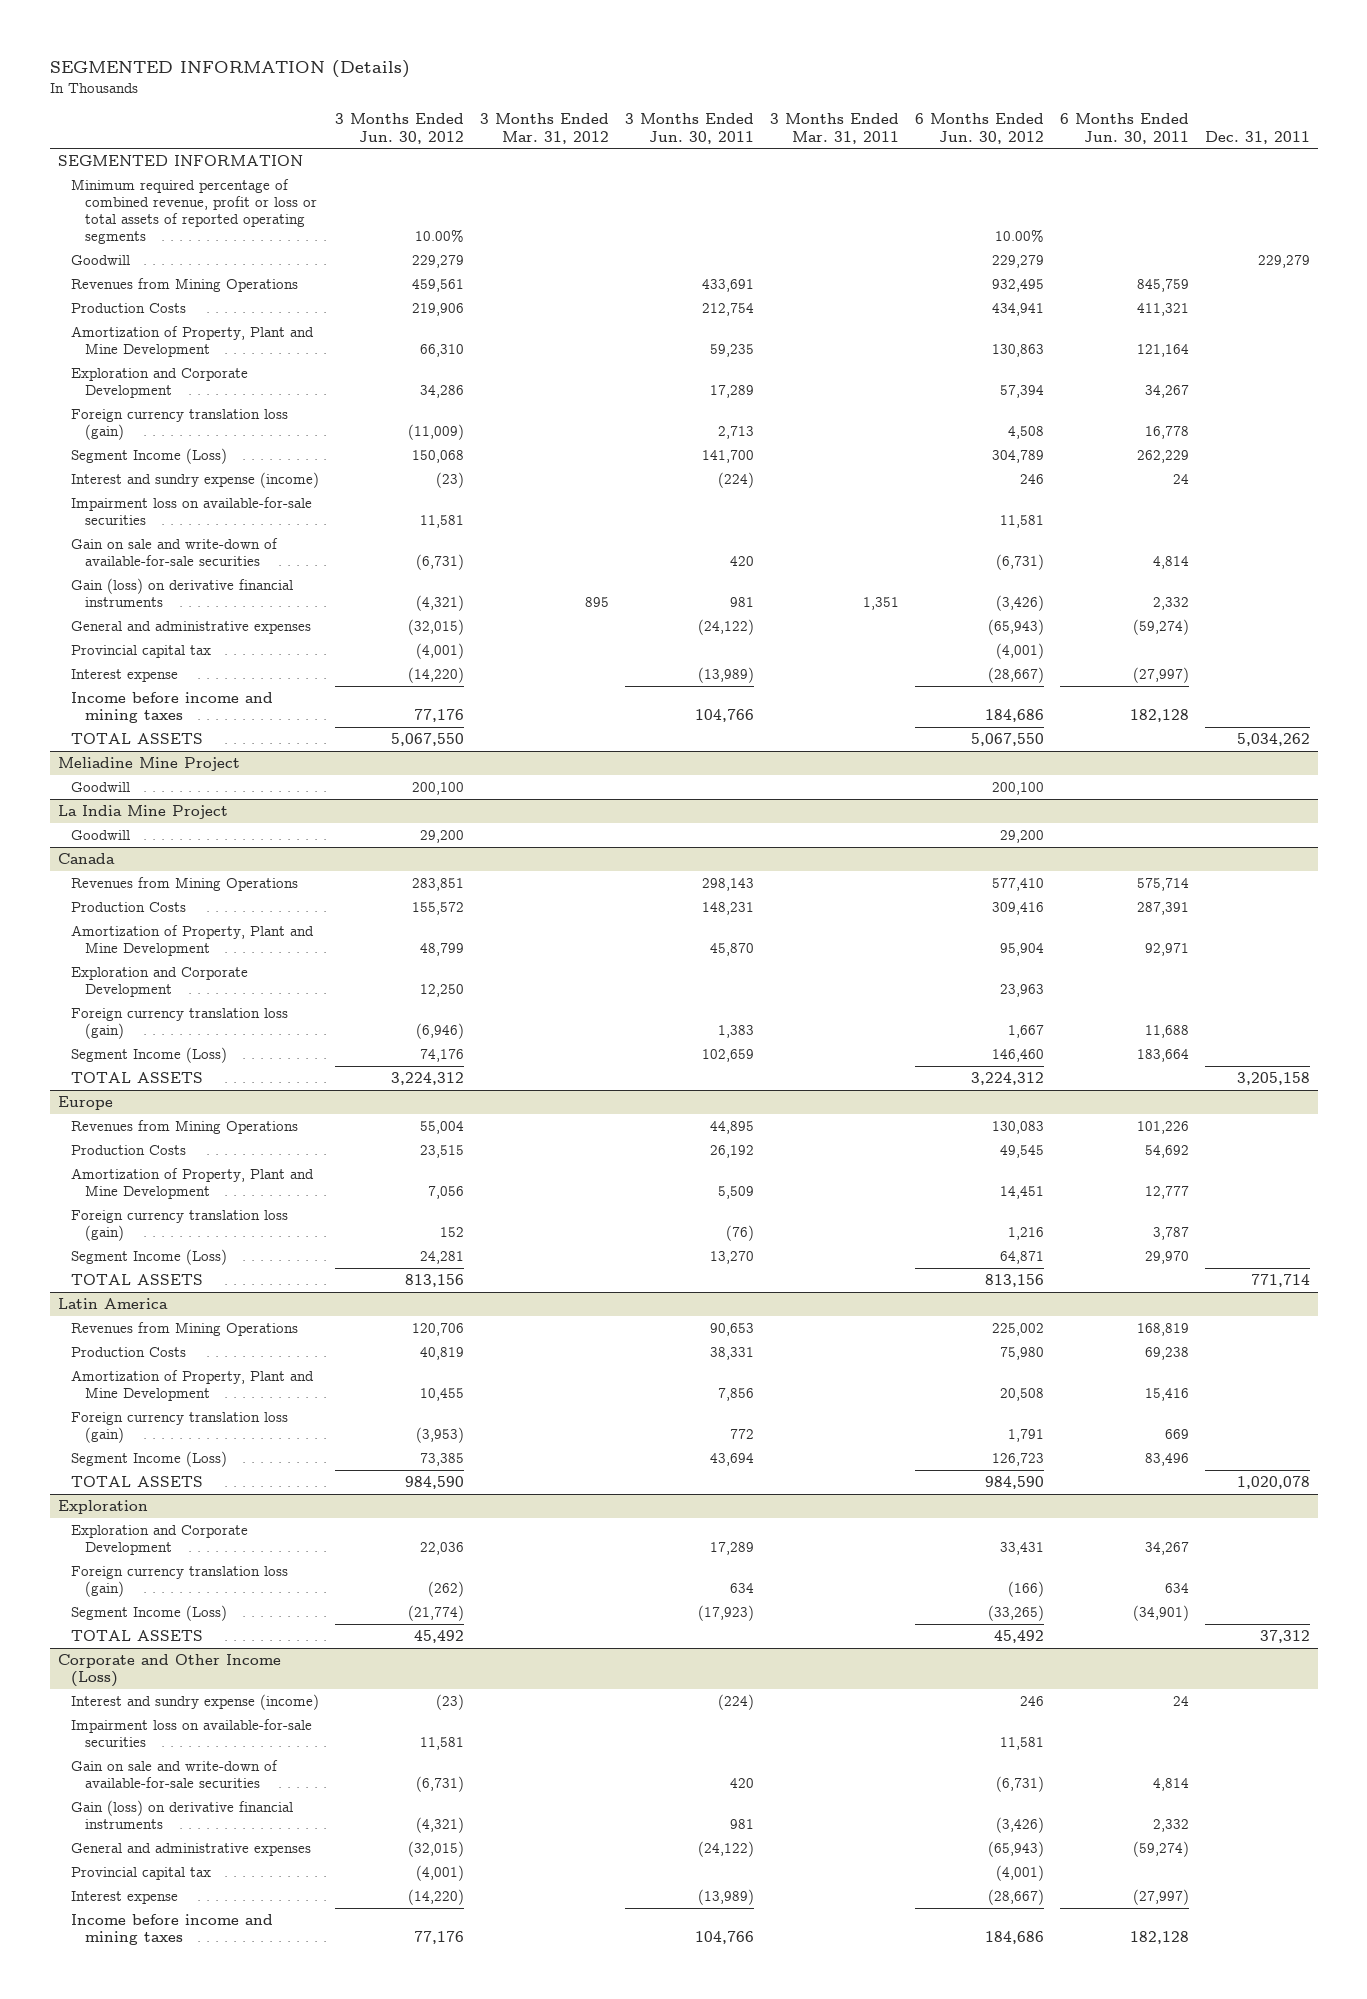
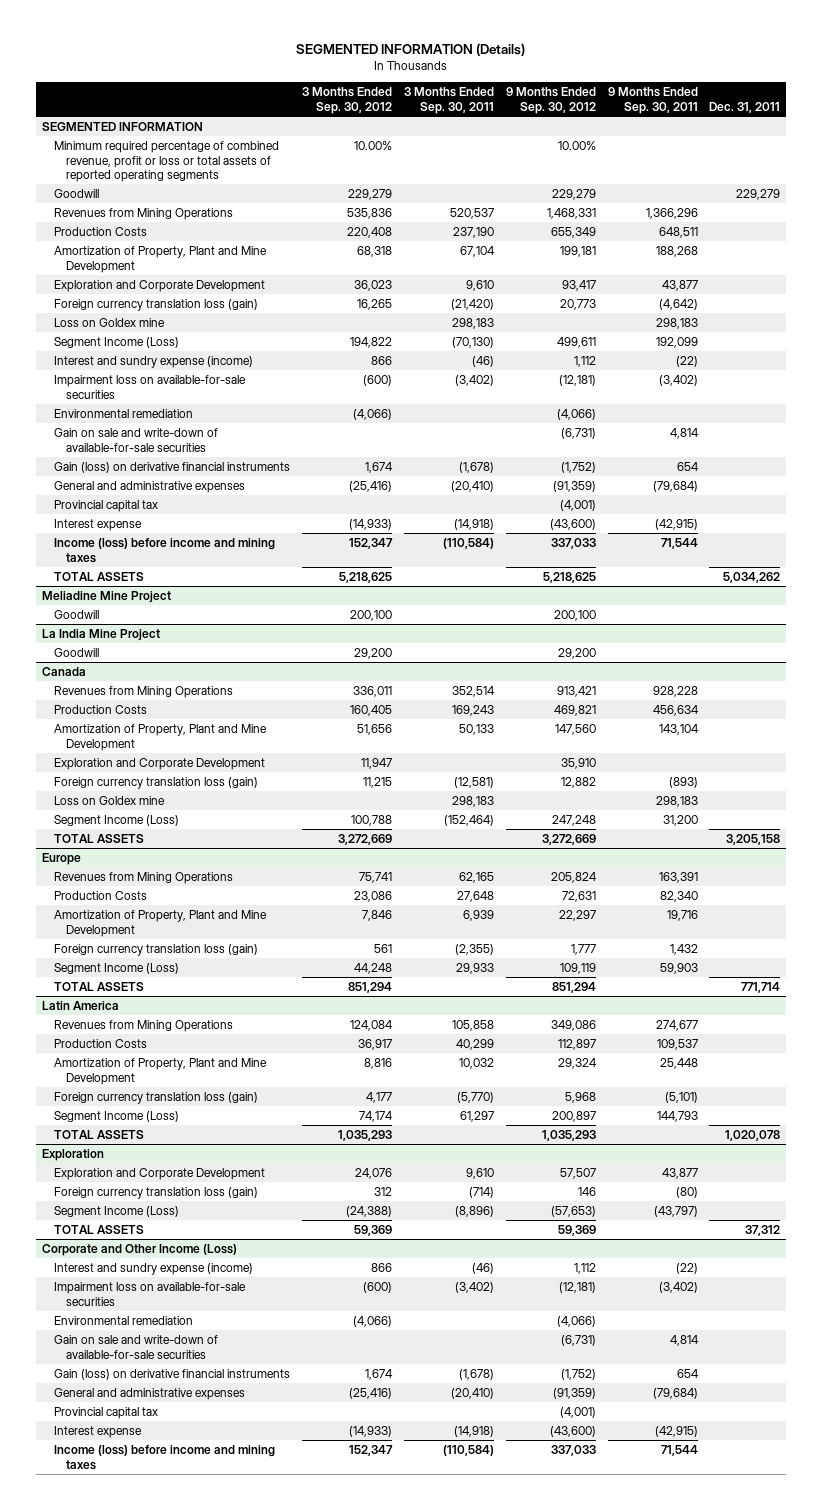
[335,113,465,144] 3 Months Ended Jun. 30, 2012 -> none
[480,113,610,144] 3 Months Ended Mar. 31, 2012 -> none
[625,113,755,144] 3 Months Ended Jun. 30, 2011 -> none
[769,113,899,144] 3 Months Ended Mar. 31, 2011 -> none
[914,113,1044,144] 6 Months Ended Jun. 30, 2012 -> none
[1059,113,1189,144] 6 Months Ended Jun. 30, 2011 -> none
none -> [301,87,392,114] 3 Months Ended Sep. 30, 2012
none -> [403,87,494,114] 3 Months Ended Sep. 30, 2011
none -> [505,87,596,114] 9 Months Ended Sep. 30, 2012
none -> [607,87,698,114] 9 Months Ended Sep. 30, 2011
none -> [53,318,165,328] Loss on Goldex mine
none -> [53,409,193,419] Environmental remediation
[71,691,274,723] Income before income and mining taxes -> [53,538,275,563] Income (loss) before income and mining taxes
none -> [53,796,165,806] Loss on Goldex mine
none -> [53,1316,193,1326] Environmental remediation
[71,1913,274,1945] Income before income and mining taxes -> [53,1445,275,1470] Income (loss) before income and mining taxes

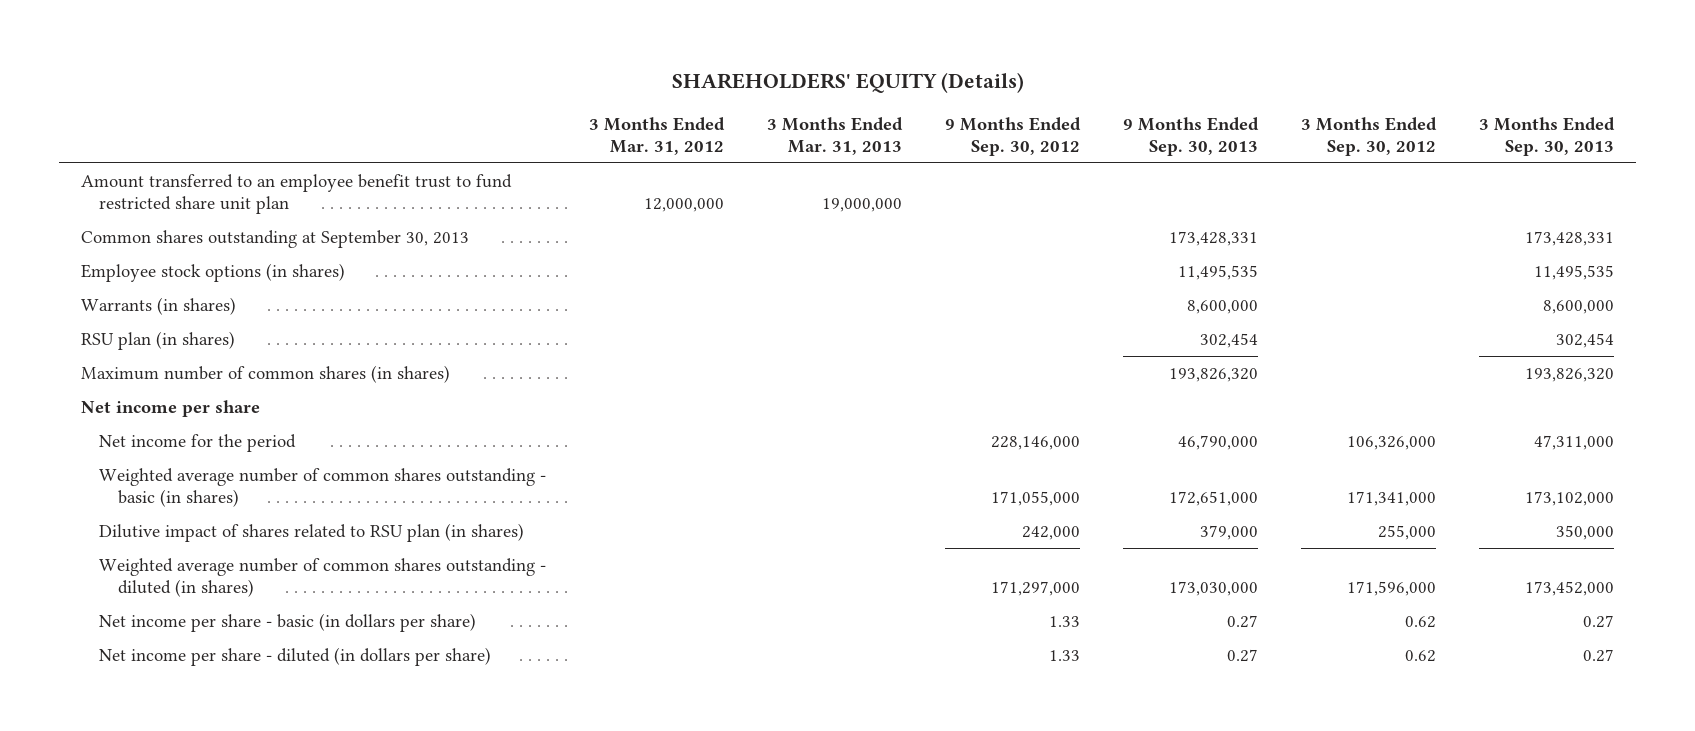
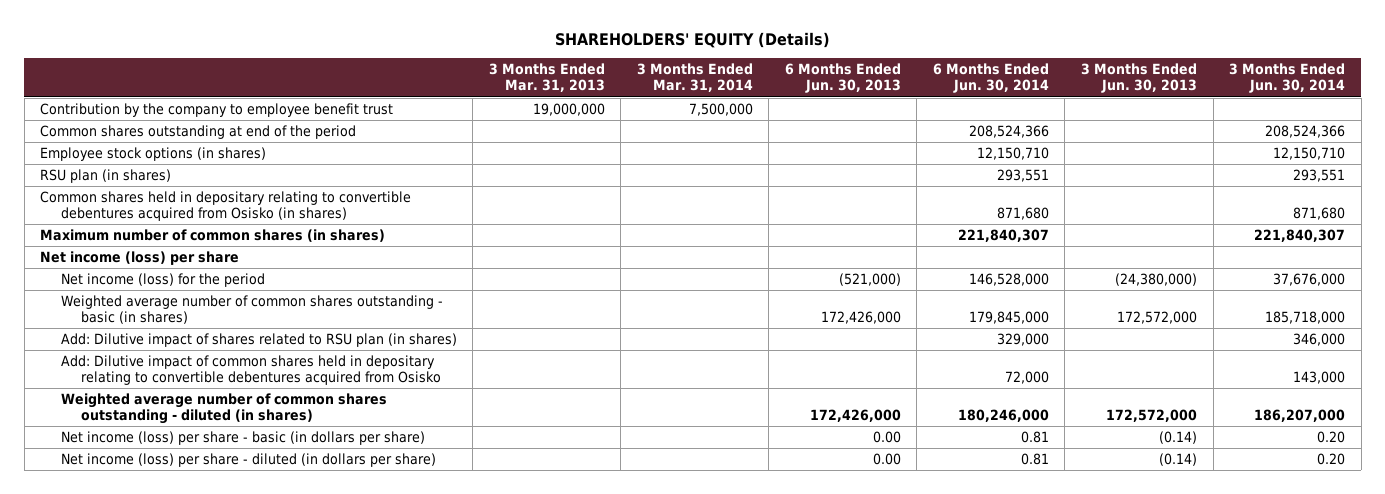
[589,116,726,155] 3 Months Ended Mar. 31, 2012 -> none
[945,116,1082,156] 9 Months Ended Sep. 30, 2012 -> none
[1123,116,1260,156] 9 Months Ended Sep. 30, 2013 -> none
[1301,116,1438,156] 3 Months Ended Sep. 30, 2012 -> none
[1479,116,1616,156] 3 Months Ended Sep. 30, 2013 -> none
none -> [636,63,753,93] 3 Months Ended Mar. 31, 2014
none -> [784,63,901,94] 6 Months Ended Jun. 30, 2013
none -> [932,63,1049,94] 6 Months Ended Jun. 30, 2014
none -> [1080,63,1197,94] 3 Months Ended Jun. 30, 2013
none -> [1229,63,1346,94] 3 Months Ended Jun. 30, 2014
[80,173,512,215] Amount transferred to an employee benefit trust to fund restricted share unit plan -> none
none -> [40,103,394,118] Contribution by the company to employee benefit trust
[80,229,469,248] Common shares outstanding at September 30, 2013 -> [40,125,357,140] Common shares outstanding at end of the period
[80,296,236,315] Warrants (in shares) -> none
none -> [40,191,412,222] Common shares held in depositary relating to convertible debentures acquired from Osisko (in shares)
[80,399,260,417] Net income per share -> [40,251,240,266] Net income (loss) per share
[99,433,297,452] Net income for the period -> [60,273,265,288] Net income (loss) for the period
[99,522,525,542] Dilutive impact of shares related to RSU plan (in shares) -> [60,333,457,348] Add: Dilutive impact of shares related to RSU plan (in shares)
none -> [60,355,442,386] Add: Dilutive impact of common shares held in depositary relating to convertible debentures acquired from Osisko
[99,612,477,632] Net income per share - basic (in dollars per share) -> [60,431,425,446] Net income (loss) per share - basic (in dollars per share)
[99,646,492,666] Net income per share - diluted (in dollars per share) -> [60,453,436,468] Net income (loss) per share - diluted (in dollars per share)

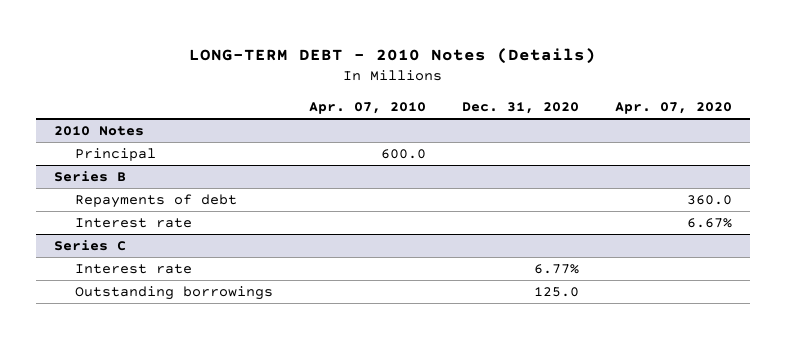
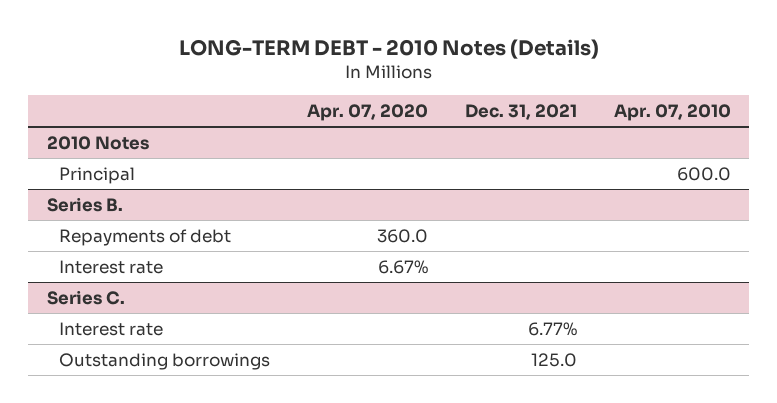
[462,102,580,115] Dec. 31, 2020 -> none
none -> [464,104,577,121] Dec. 31, 2021
[54,170,127,182] Series B -> [46,196,123,212] Series B.
[54,239,127,251] Series C -> [46,289,125,305] Series C.

